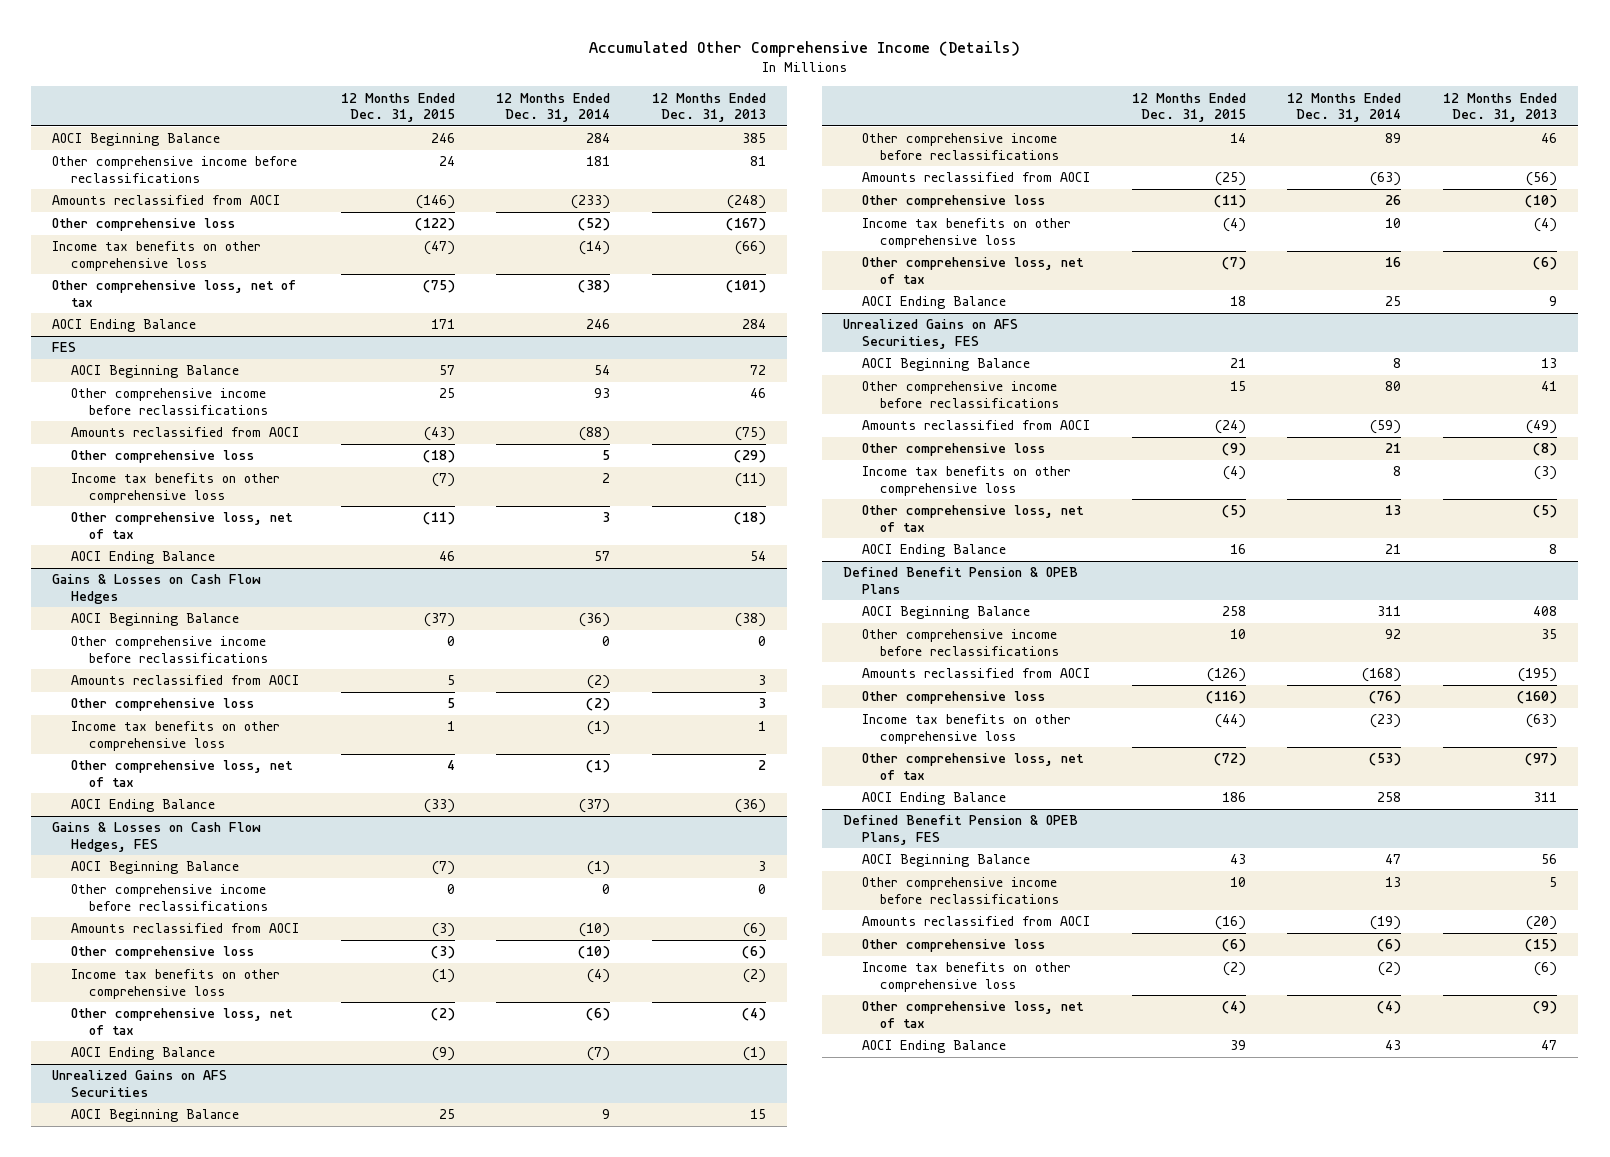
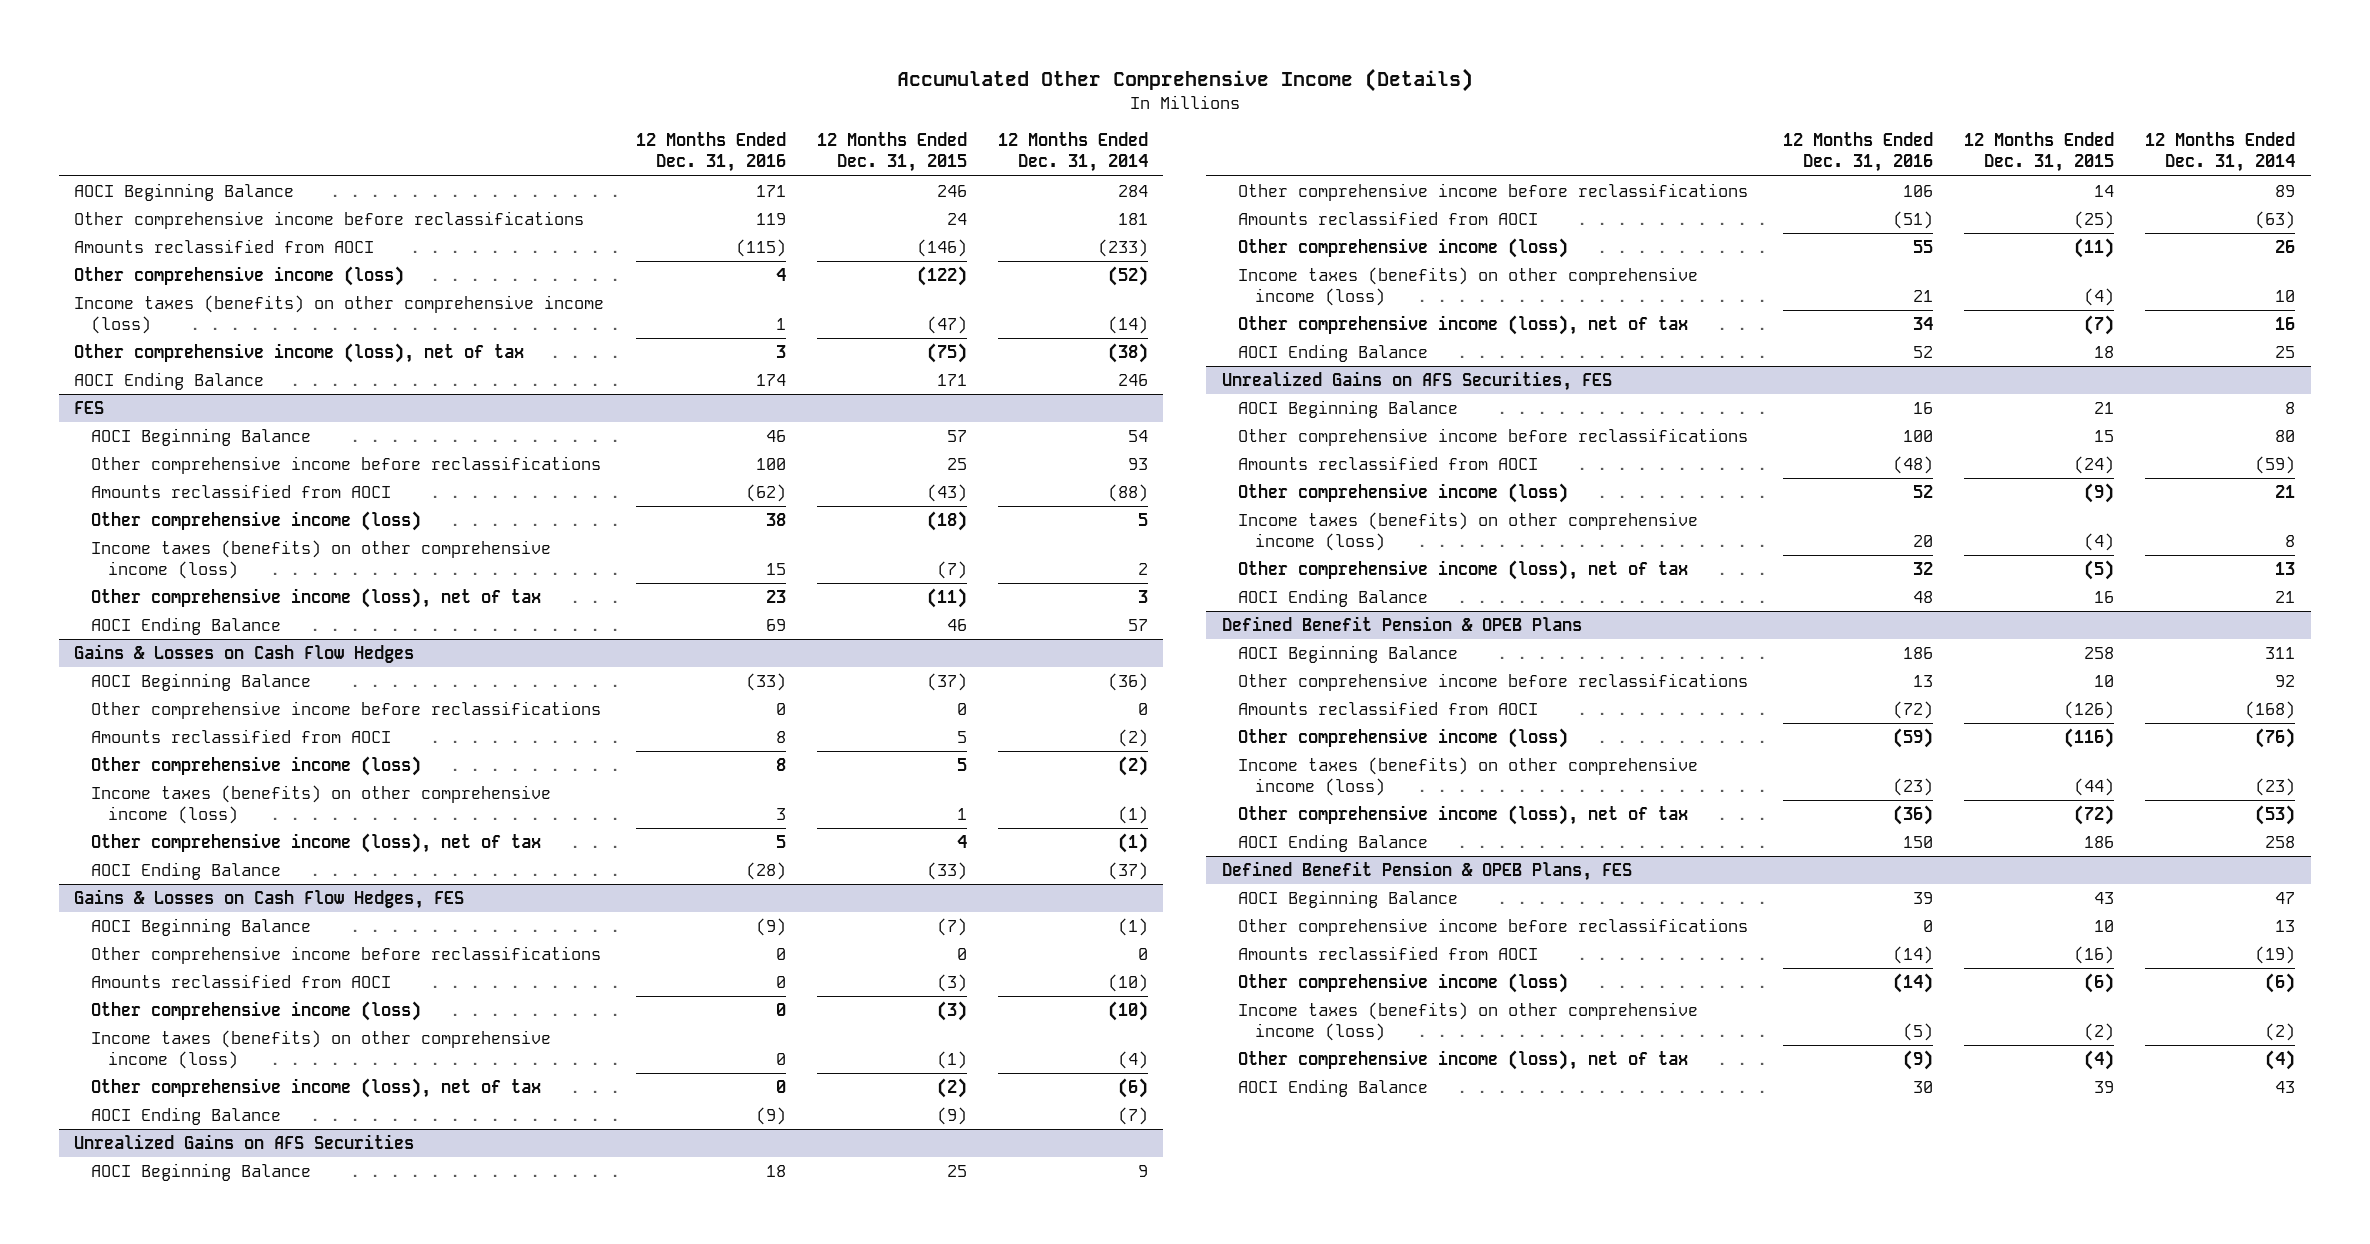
[652,92,767,123] 12 Months Ended Dec. 31, 2013 -> none
none -> [635,132,786,173] 12 Months Ended Dec. 31, 2016
[52,218,236,232] Other comprehensive loss -> [74,266,405,287] Other comprehensive income (loss)
[52,241,262,271] Income tax benefits on other comprehensive loss -> [74,295,605,335] Income taxes (benefits) on other comprehensive income (loss)
[52,280,297,307] Other comprehensive loss, net of tax -> [74,343,525,364] Other comprehensive income (loss), net of tax
[70,450,254,464] Other comprehensive loss -> [91,511,422,532] Other comprehensive income (loss)
[70,473,280,503] Income tax benefits on other comprehensive loss -> [91,540,552,580] Income taxes (benefits) on other comprehensive income (loss)
[70,512,293,539] Other comprehensive loss, net of tax -> [91,588,542,609] Other comprehensive income (loss), net of tax
[70,698,254,712] Other comprehensive loss -> [91,756,422,777] Other comprehensive income (loss)
[70,721,280,751] Income tax benefits on other comprehensive loss -> [91,785,552,825] Income taxes (benefits) on other comprehensive income (loss)
[70,760,293,787] Other comprehensive loss, net of tax -> [91,833,542,854] Other comprehensive income (loss), net of tax
[70,946,254,960] Other comprehensive loss -> [91,1001,422,1022] Other comprehensive income (loss)
[70,969,280,999] Income tax benefits on other comprehensive loss -> [91,1030,552,1070] Income taxes (benefits) on other comprehensive income (loss)
[70,1008,293,1035] Other comprehensive loss, net of tax -> [91,1078,542,1099] Other comprehensive income (loss), net of tax
[861,195,1045,209] Other comprehensive loss -> [1238,238,1569,259] Other comprehensive income (loss)
[861,218,1071,248] Income tax benefits on other comprehensive loss -> [1238,267,1699,307] Income taxes (benefits) on other comprehensive income (loss)
[861,257,1084,284] Other comprehensive loss, net of tax -> [1238,315,1689,336] Other comprehensive income (loss), net of tax
[861,443,1045,457] Other comprehensive loss -> [1238,483,1569,504] Other comprehensive income (loss)
[861,466,1071,496] Income tax benefits on other comprehensive loss -> [1238,512,1699,552] Income taxes (benefits) on other comprehensive income (loss)
[861,505,1084,532] Other comprehensive loss, net of tax -> [1238,560,1689,581] Other comprehensive income (loss), net of tax
[861,691,1045,705] Other comprehensive loss -> [1238,728,1569,749] Other comprehensive income (loss)
[861,714,1071,744] Income tax benefits on other comprehensive loss -> [1238,757,1699,797] Income taxes (benefits) on other comprehensive income (loss)
[861,753,1084,780] Other comprehensive loss, net of tax -> [1238,805,1689,826] Other comprehensive income (loss), net of tax
[861,939,1045,953] Other comprehensive loss -> [1238,973,1569,994] Other comprehensive income (loss)
[861,962,1071,992] Income tax benefits on other comprehensive loss -> [1238,1002,1699,1042] Income taxes (benefits) on other comprehensive income (loss)
[861,1001,1084,1028] Other comprehensive loss, net of tax -> [1238,1050,1689,1071] Other comprehensive income (loss), net of tax

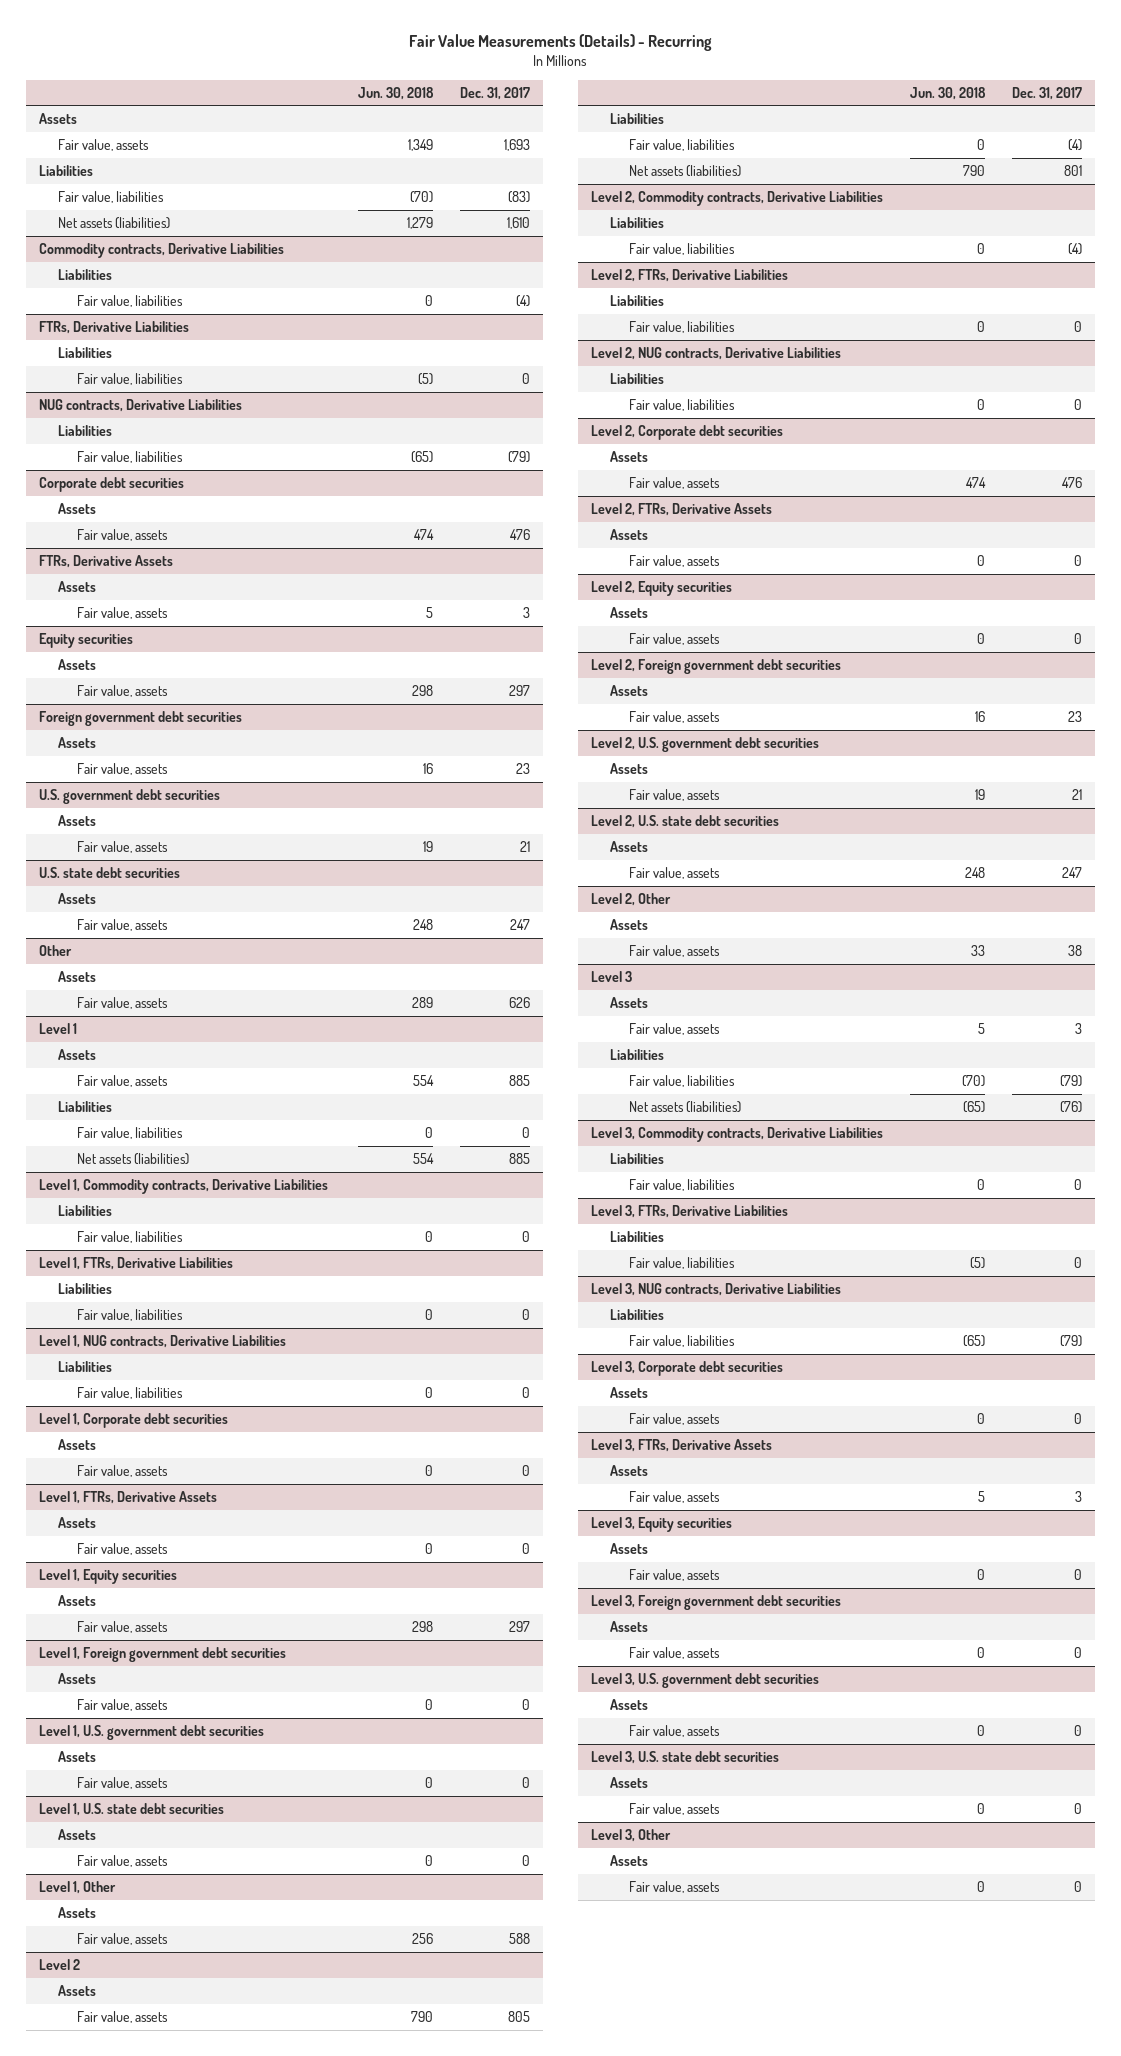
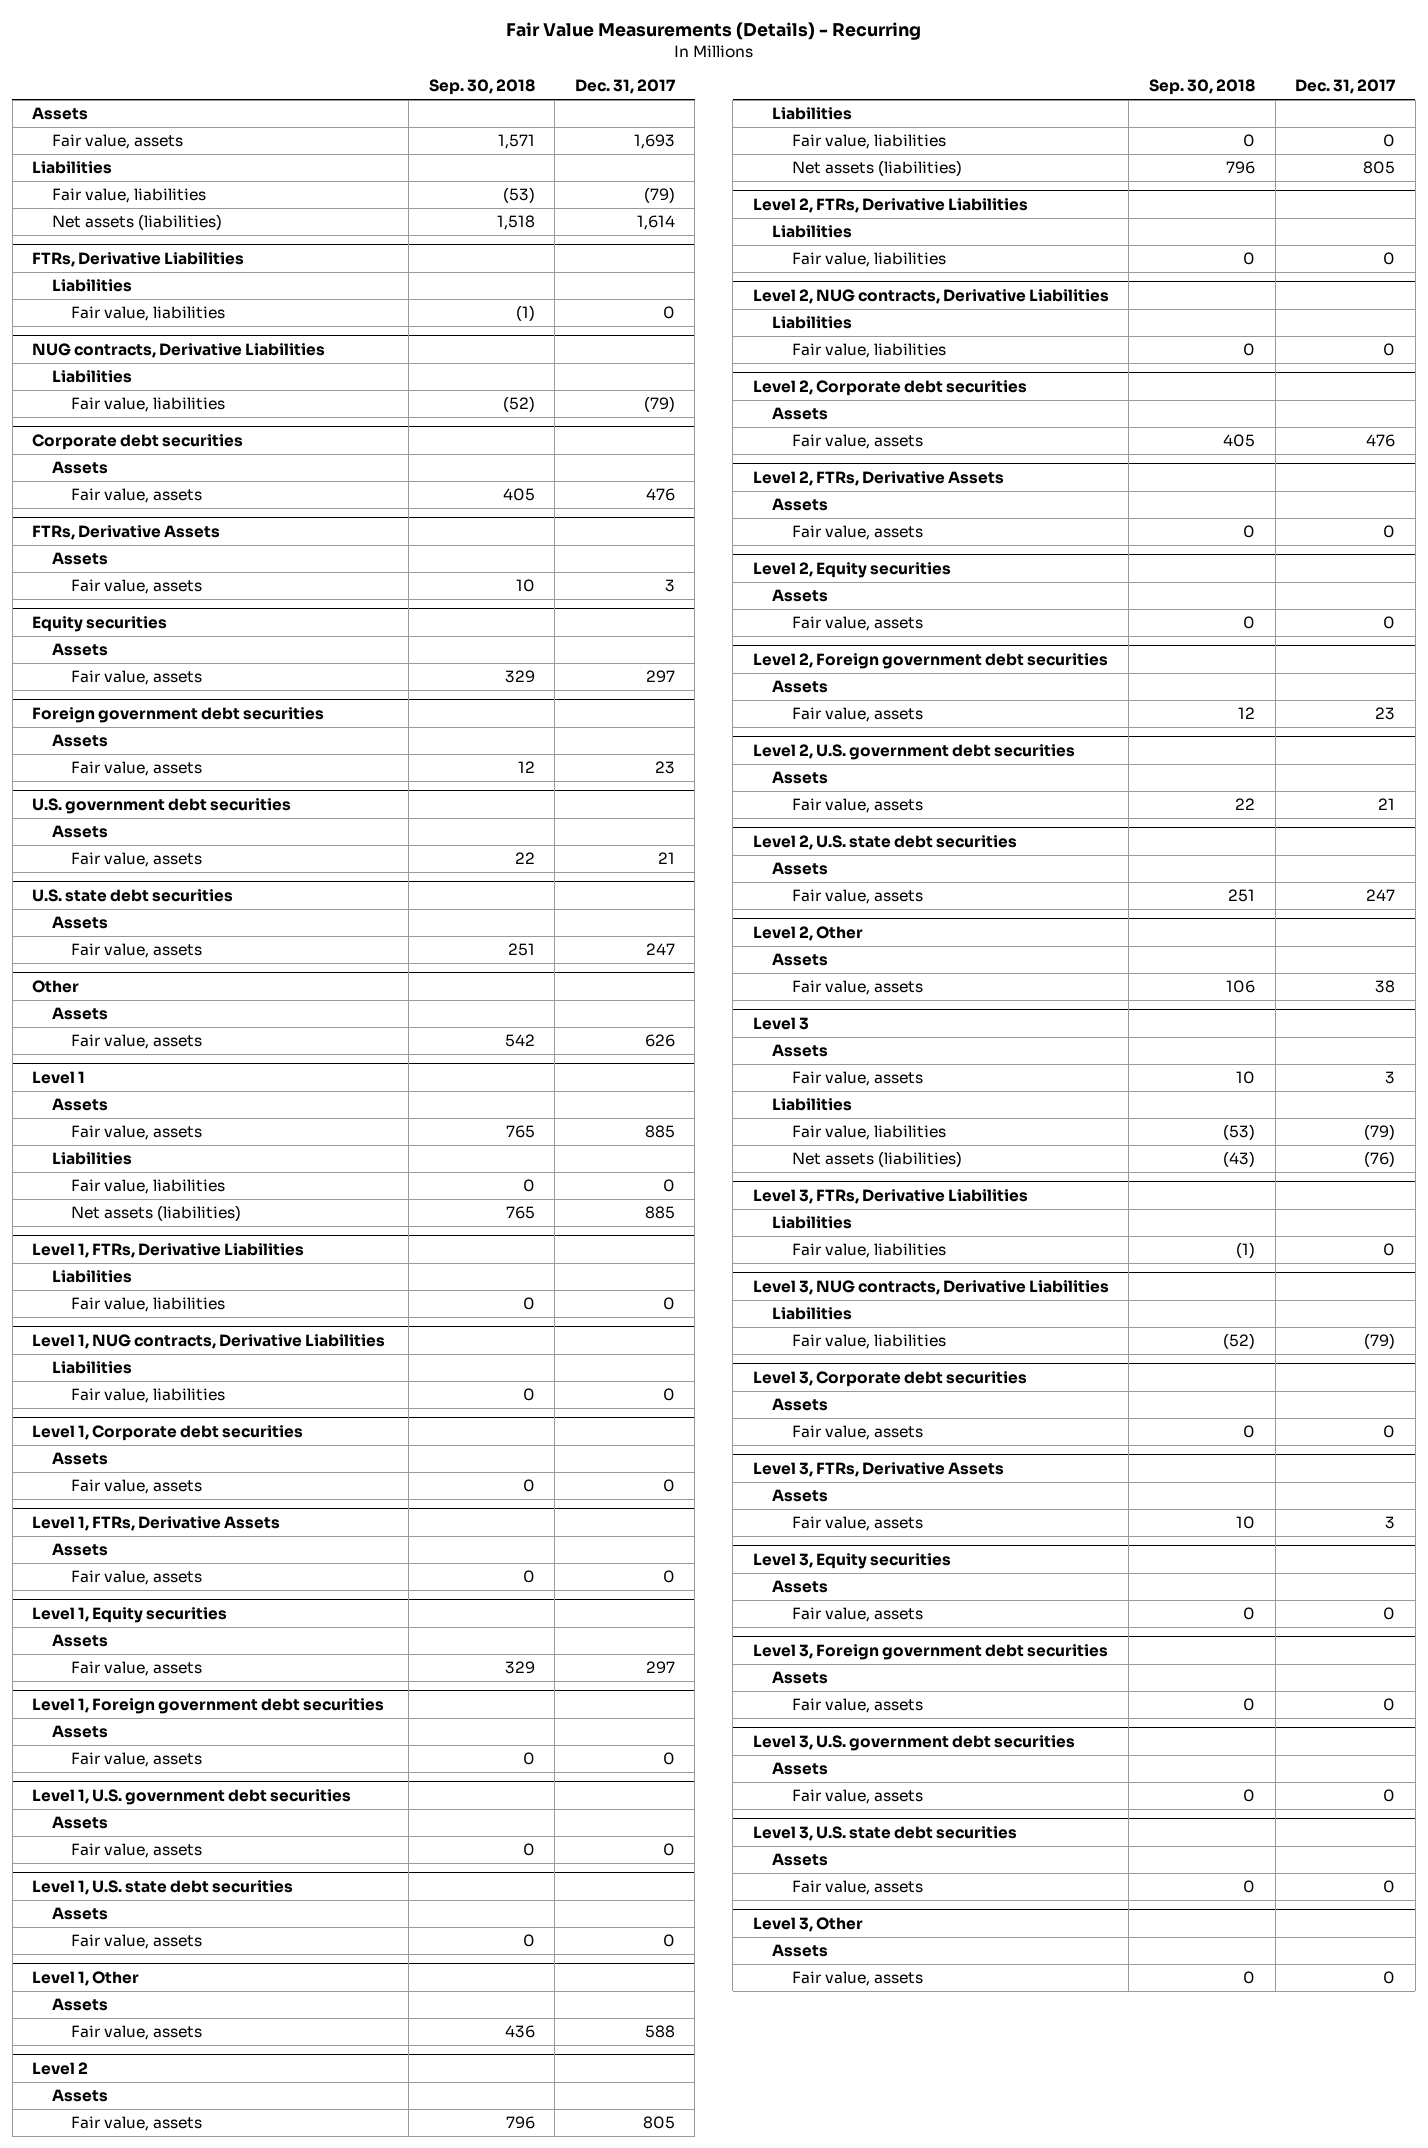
[357,86,434,100] Jun. 30, 2018 -> none
none -> [428,79,535,96] Sep. 30, 2018
[39,242,285,258] Commodity contracts, Derivative Liabilities -> none
[58,268,113,280] Liabilities -> none
[77,294,184,307] Fair value, liabilities -> none
[507,190,530,203] (83) -> [643,187,675,204] (79)
[506,216,530,229] 1,610 -> [636,215,675,231] 1,614
[39,1178,329,1194] Level 1, Commodity contracts, Derivative Liabilities -> none
[58,1204,113,1216] Liabilities -> none
[77,1230,184,1243] Fair value, liabilities -> none
[591,190,884,206] Level 2, Commodity contracts, Derivative Liabilities -> none
[610,216,665,228] Liabilities -> none
[629,242,736,255] Fair value, liabilities -> none
[1067,138,1082,151] (4) -> [1383,134,1396,148] 0
[1063,164,1082,176] 801 -> [1363,161,1396,175] 805
[591,1126,884,1142] Level 3, Commodity contracts, Derivative Liabilities -> none
[610,1152,665,1164] Liabilities -> none
[629,1178,736,1191] Fair value, liabilities -> none

